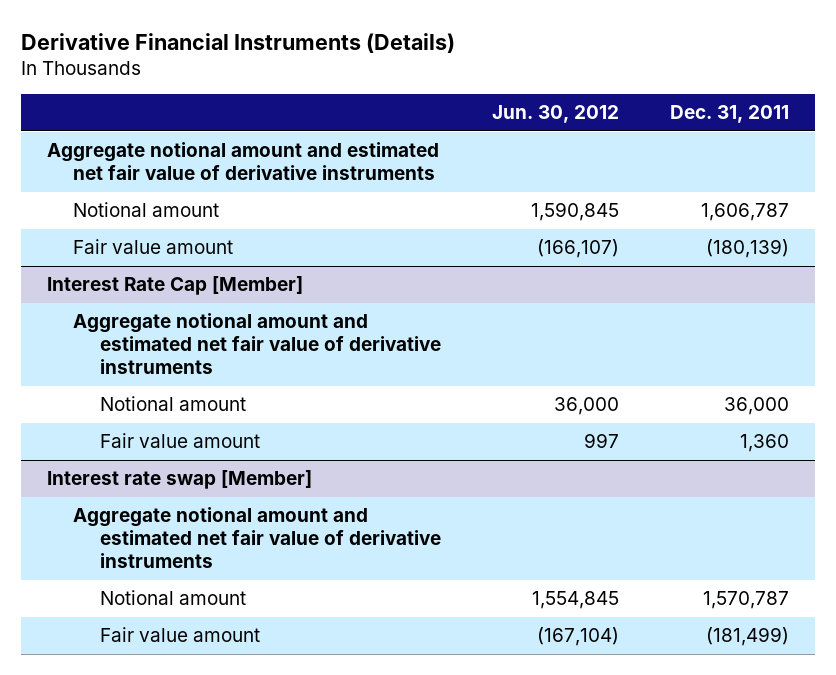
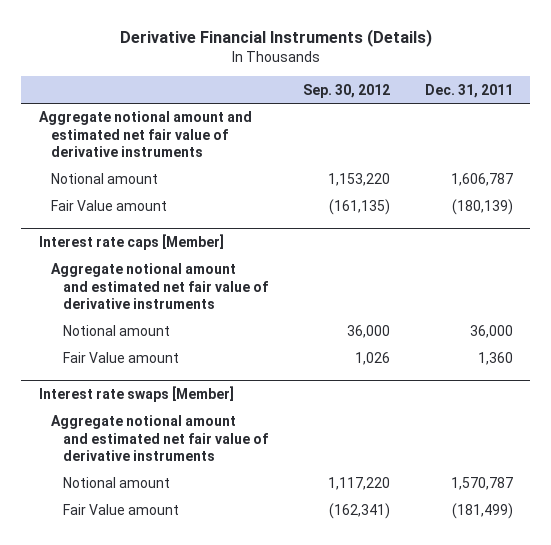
[492,105,620,124] Jun. 30, 2012 -> none
none -> [302,83,390,98] Sep. 30, 2012
[73,239,234,255] Fair value amount -> [50,200,167,212] Fair Value amount
[46,276,303,296] Interest Rate Cap [Member] -> [38,234,224,251] Interest rate caps [Member]
[99,433,260,449] Fair value amount -> [63,352,180,364] Fair Value amount
[46,470,312,490] Interest rate swap [Member] -> [38,386,234,403] Interest rate swaps [Member]
[99,627,260,643] Fair value amount -> [63,504,180,516] Fair Value amount

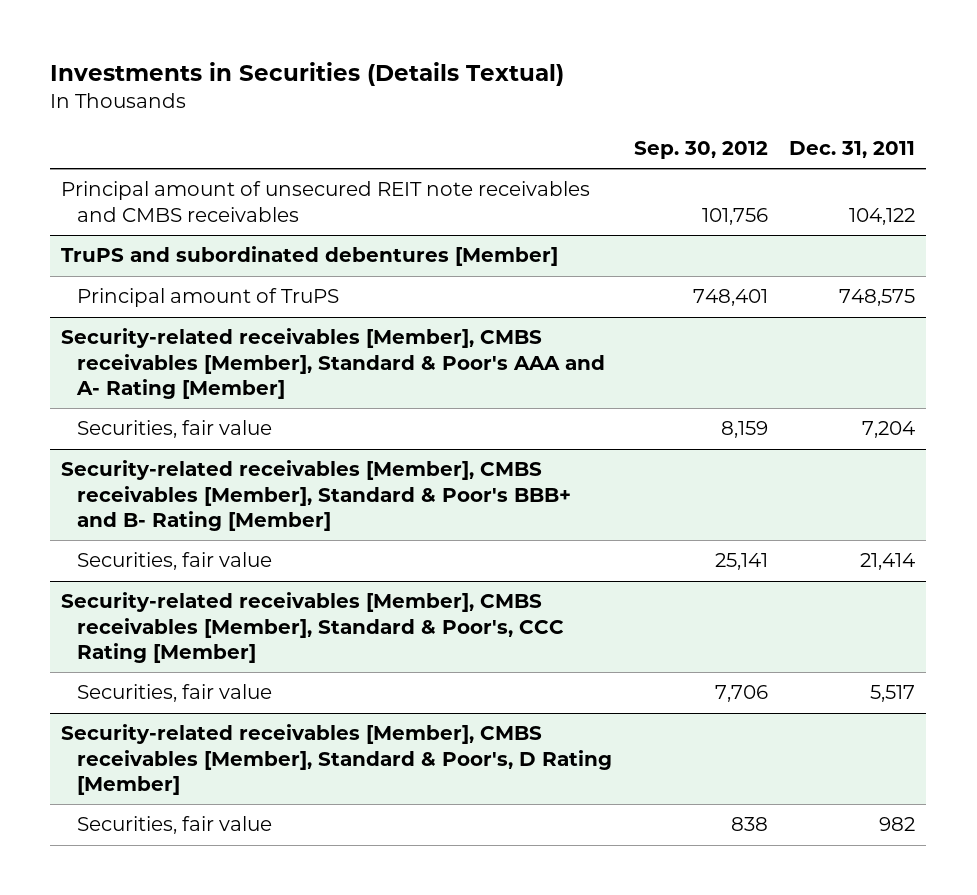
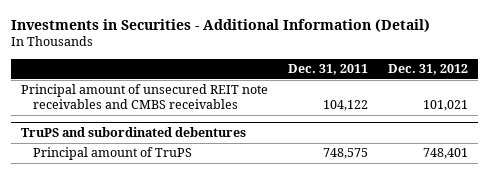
[50,61,565,86] Investments in Securities (Details Textual) -> [10,18,430,32] Investments in Securities - Additional Information (Detail)
[633,140,768,159] Sep. 30, 2012 -> none
none -> [387,64,468,76] Dec. 31, 2012
[61,246,559,267] TruPS and subordinated debentures [Member] -> [20,126,246,137] TruPS and subordinated debentures
[61,328,605,399] Security-related receivables [Member], CMBS receivables [Member], Standard & Poor's AAA and A- Rating [Member] -> none
[76,420,272,439] Securities, fair value -> none
[61,460,571,531] Security-related receivables [Member], CMBS receivables [Member], Standard & Poor's BBB+ and B- Rating [Member] -> none
[76,552,272,571] Securities, fair value -> none
[61,592,564,663] Security-related receivables [Member], CMBS receivables [Member], Standard & Poor's, CCC Rating [Member] -> none
[76,684,272,703] Securities, fair value -> none
[61,724,612,795] Security-related receivables [Member], CMBS receivables [Member], Standard & Poor's, D Rating [Member] -> none
[76,816,272,835] Securities, fair value -> none

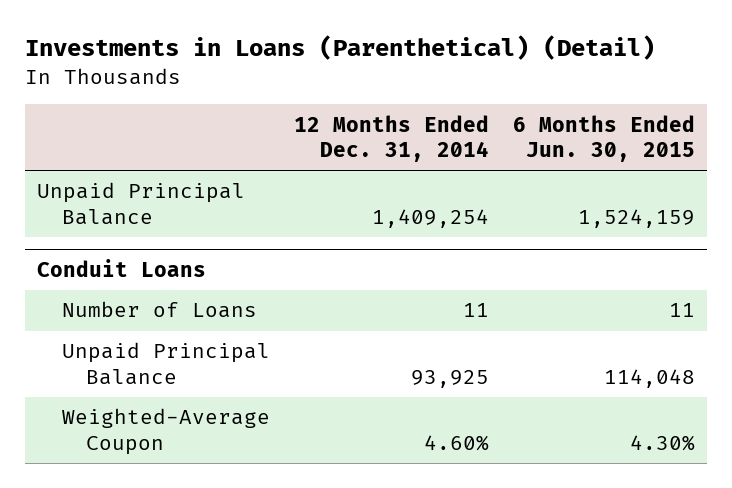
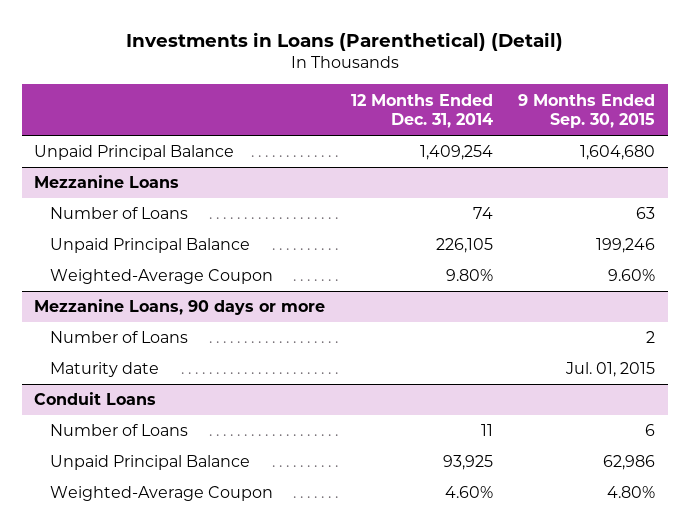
[513,114,696,163] 6 Months Ended Jun. 30, 2015 -> none
none -> [518,93,656,129] 9 Months Ended Sep. 30, 2015
none -> [34,175,180,189] Mezzanine Loans
none -> [49,207,188,220] Number of Loans
none -> [49,238,250,254] Unpaid Principal Balance
none -> [49,269,273,285] Weighted-Average Coupon
none -> [34,299,326,316] Mezzanine Loans, 90 days or more
none -> [49,331,188,344] Number of Loans
none -> [49,362,159,378] Maturity date

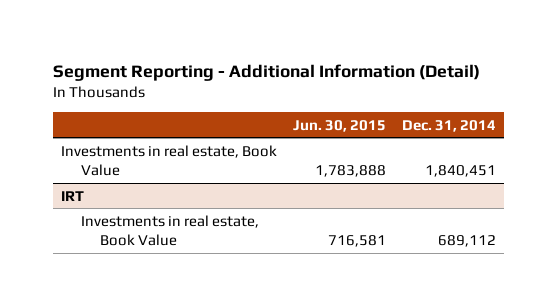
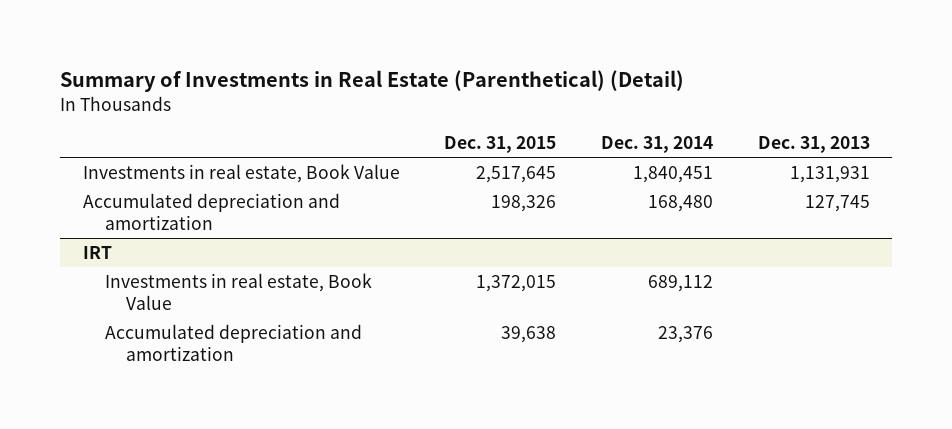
[53,63,481,81] Segment Reporting - Additional Information (Detail) -> [60,70,685,93] Summary of Investments in Real Estate (Parenthetical) (Detail)
[293,119,387,132] Jun. 30, 2015 -> none
none -> [444,136,557,154] Dec. 31, 2015
none -> [757,136,870,154] Dec. 31, 2013
none -> [82,192,340,230] Accumulated depreciation and amortization
none -> [104,323,362,361] Accumulated depreciation and amortization

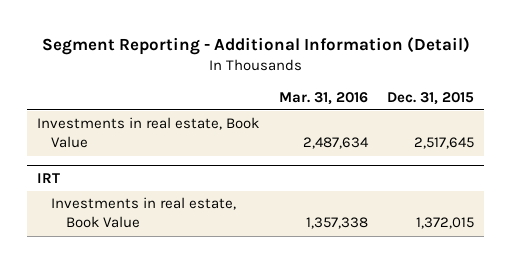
[60,70,685,93] Summary of Investments in Real Estate (Parenthetical) (Detail) -> [41,36,470,55] Segment Reporting - Additional Information (Detail)
[601,136,714,154] Dec. 31, 2014 -> none
[757,136,870,154] Dec. 31, 2013 -> none
none -> [278,91,368,105] Mar. 31, 2016
[82,192,340,230] Accumulated depreciation and amortization -> none
[104,323,362,361] Accumulated depreciation and amortization -> none

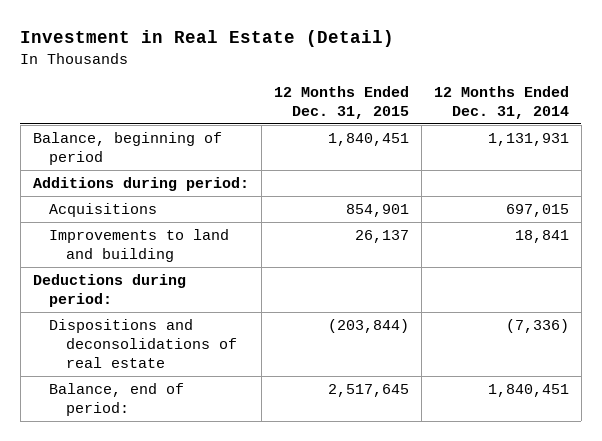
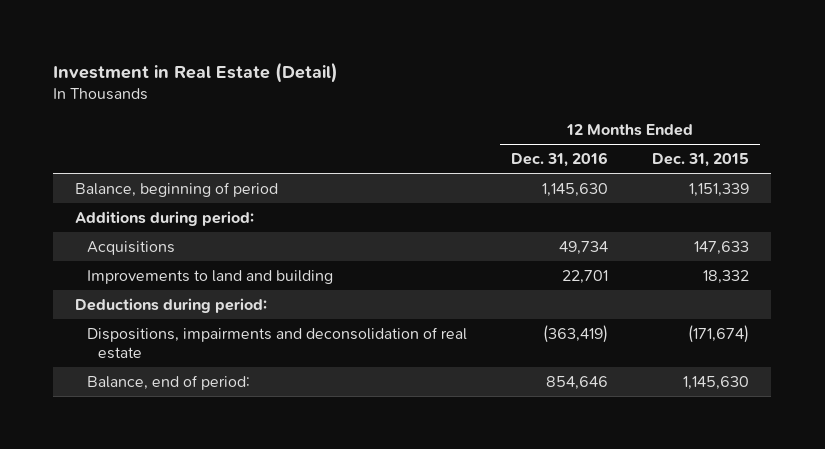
[433,85,569,119] 12 Months Ended Dec. 31, 2014 -> none
none -> [511,151,609,167] Dec. 31, 2016
[327,132,409,146] 1,840,451 -> [689,182,750,197] 1,151,339
[345,203,409,217] 854,901 -> [694,240,750,255] 147,633
[354,229,409,243] 26,137 -> [703,269,750,284] 18,332
[49,318,237,369] Dispositions and deconsolidations of real estate -> [86,326,467,359] Dispositions, impairments and deconsolidation of real estate
[327,318,409,333] (203,844) -> [688,324,750,343] (171,674)
[327,383,409,397] 2,517,645 -> [683,375,750,390] 1,145,630

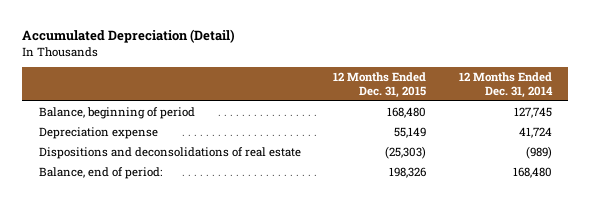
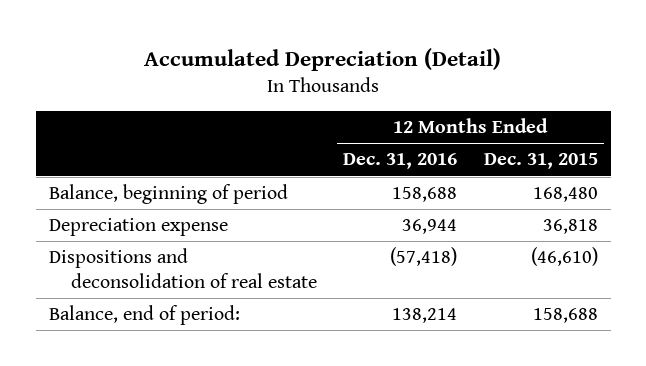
[458,72,553,99] 12 Months Ended Dec. 31, 2014 -> none
none -> [343,153,458,170] Dec. 31, 2016
[394,126,427,138] 55,149 -> [542,219,598,235] 36,818
[38,146,301,159] Dispositions and deconsolidations of real estate -> [48,248,317,289] Dispositions and deconsolidation of real estate
[385,145,427,159] (25,303) -> [530,247,598,267] (46,610)
[389,166,427,178] 198,326 -> [532,308,598,324] 158,688

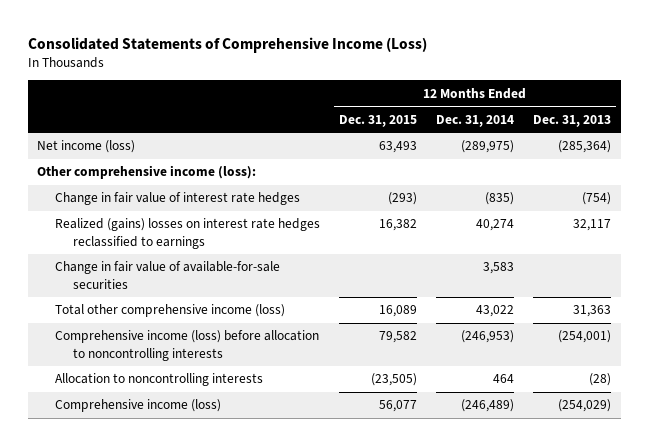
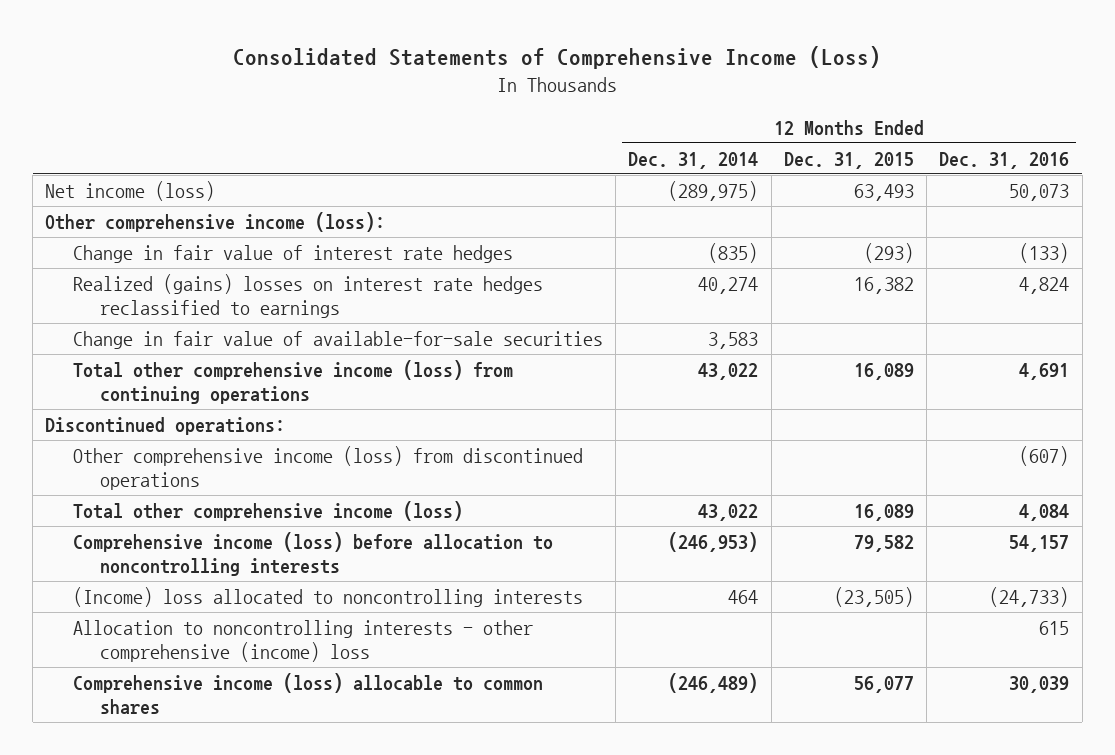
[533,114,612,127] Dec. 31, 2013 -> none
none -> [939,151,1070,169] Dec. 31, 2016
none -> [72,360,513,405] Total other comprehensive income (loss) from continuing operations
none -> [45,417,286,436] Discontinued operations:
none -> [72,446,583,491] Other comprehensive income (loss) from discontinued operations
[55,373,264,387] Allocation to noncontrolling interests -> [72,587,583,608] (Income) loss allocated to noncontrolling interests
none -> [72,620,533,663] Allocation to noncontrolling interests - other comprehensive (income) loss
[55,399,222,413] Comprehensive income (loss) -> [72,673,543,715] Comprehensive income (loss) allocable to common shares

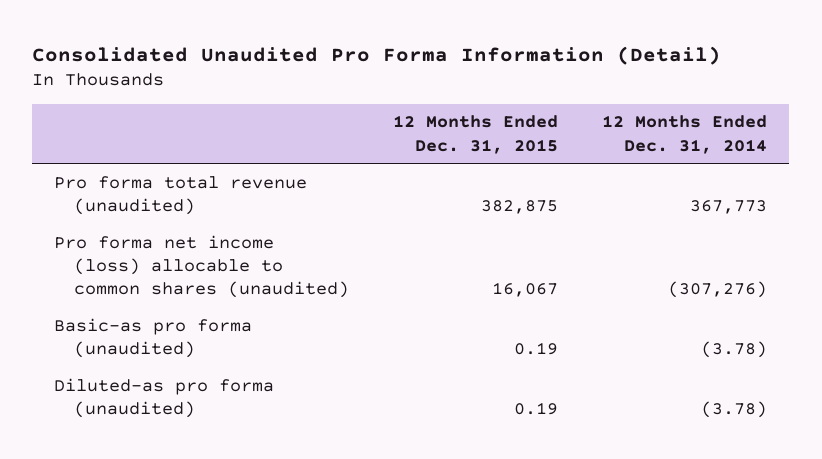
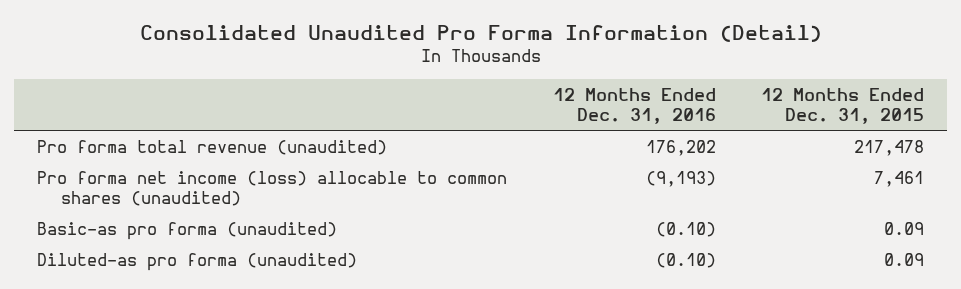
[602,115,768,154] 12 Months Ended Dec. 31, 2014 -> none
none -> [552,87,716,124] 12 Months Ended Dec. 31, 2016
[481,199,559,214] 382,875 -> [854,140,925,157] 217,478
[492,282,559,298] 16,067 -> [874,171,925,188] 7,461
[514,341,559,355] 0.19 -> [884,222,925,236] 0.09
[514,401,559,415] 0.19 -> [884,253,925,267] 0.09

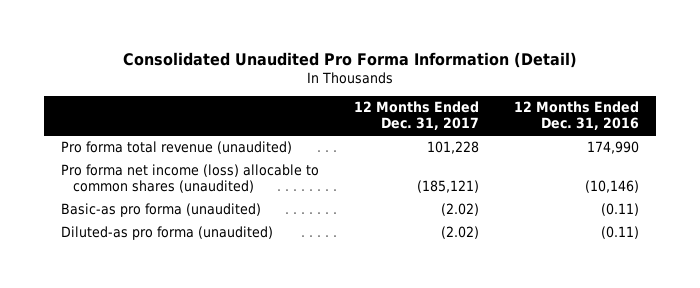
[761,87,925,124] 12 Months Ended Dec. 31, 2015 -> none
none -> [354,101,480,131] 12 Months Ended Dec. 31, 2017
[645,140,716,157] 176,202 -> [586,141,639,155] 174,990
[645,171,716,188] (9,193) -> [584,180,639,194] (10,146)
[655,222,716,238] (0.10) -> [600,203,639,217] (0.11)
[655,253,716,269] (0.10) -> [600,226,639,240] (0.11)

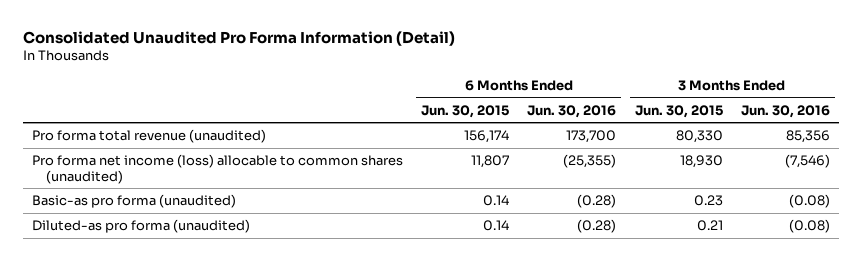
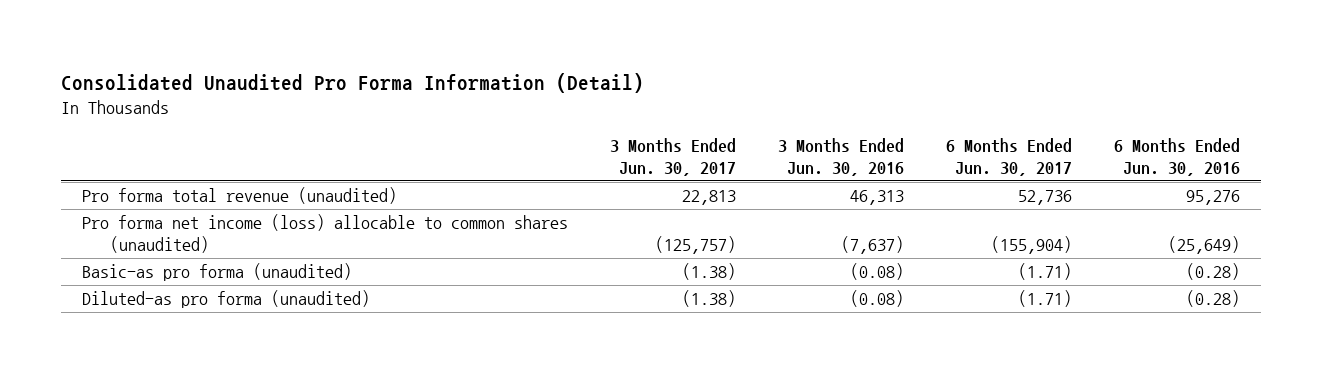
[421,104,510,118] Jun. 30, 2015 -> none
[634,104,723,118] Jun. 30, 2015 -> none
none -> [610,137,737,177] 3 Months Ended Jun. 30, 2017
none -> [946,137,1073,177] 6 Months Ended Jun. 30, 2017
[566,130,617,144] 173,700 -> [1186,190,1241,206] 95,276
[786,130,831,144] 85,356 -> [850,190,905,206] 46,313
[563,154,617,169] (25,355) -> [1168,236,1241,255] (25,649)
[785,154,831,169] (7,546) -> [841,236,905,255] (7,637)

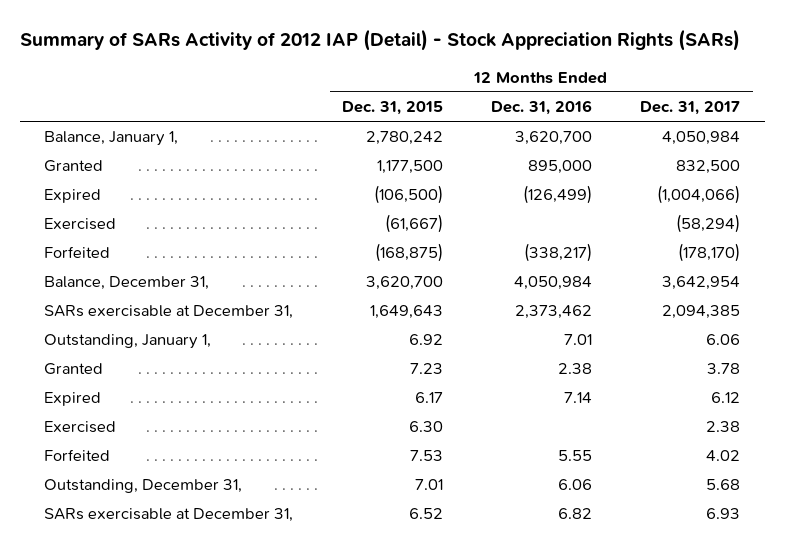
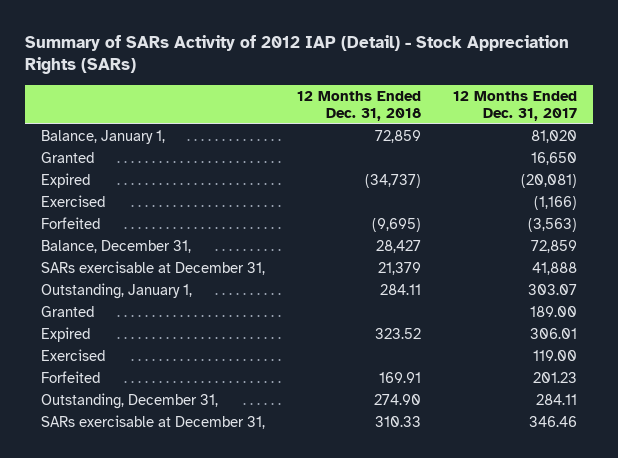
[341,101,443,116] Dec. 31, 2015 -> none
[491,100,593,116] Dec. 31, 2016 -> none
none -> [296,90,421,121] 12 Months Ended Dec. 31, 2018
[662,131,741,146] 4,050,984 -> [530,129,577,143] 81,020
[676,160,741,175] 832,500 -> [530,151,577,165] 16,650
[657,185,741,205] (1,004,066) -> [520,173,577,188] (20,081)
[676,214,741,234] (58,294) -> [533,195,577,210] (1,166)
[678,243,741,263] (178,170) -> [527,217,577,232] (3,563)
[662,276,741,291] 3,642,954 -> [530,239,577,253] 72,859
[662,305,741,320] 2,094,385 -> [531,261,577,275] 41,888
[706,334,741,346] 6.06 -> [527,283,577,295] 303.07
[707,363,741,375] 3.78 -> [529,305,577,317] 189.00
[711,392,741,404] 6.12 -> [529,327,577,339] 306.01
[706,421,741,433] 2.38 -> [532,349,577,361] 119.00
[706,450,741,462] 4.02 -> [532,371,577,383] 201.23
[706,479,741,491] 5.68 -> [535,393,577,405] 284.11
[706,508,741,520] 6.93 -> [528,415,577,427] 346.46

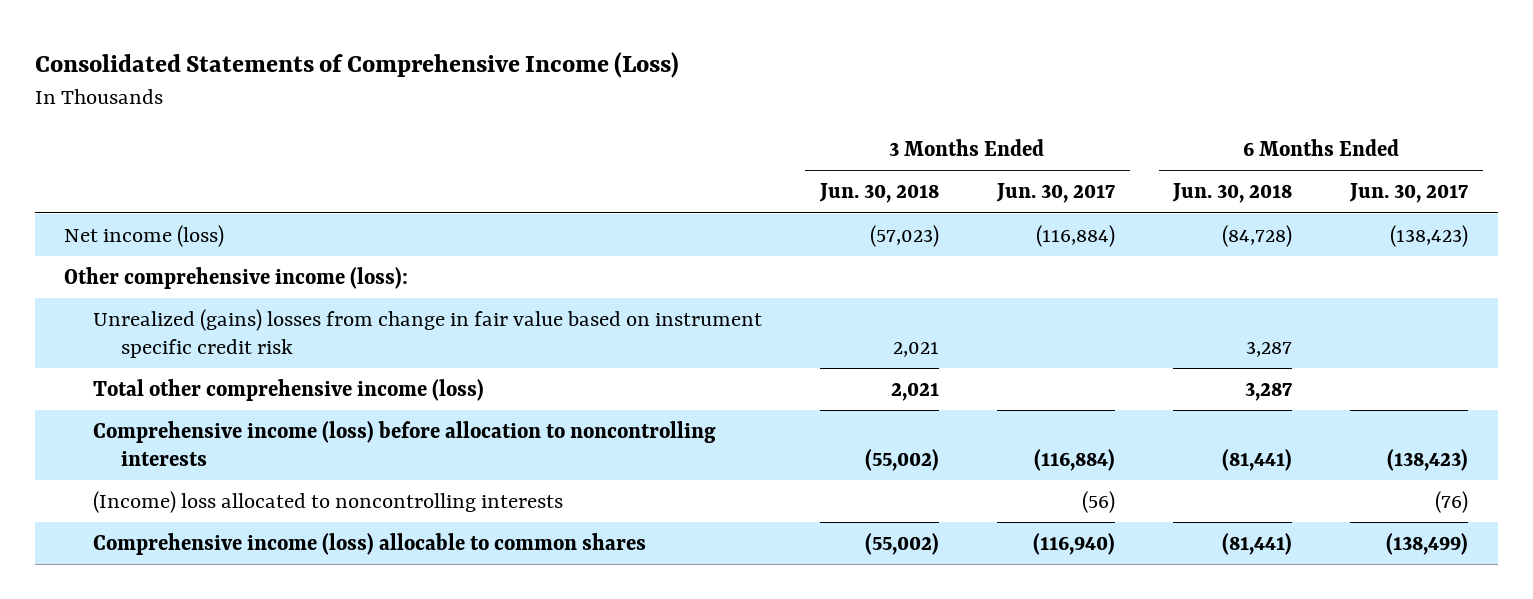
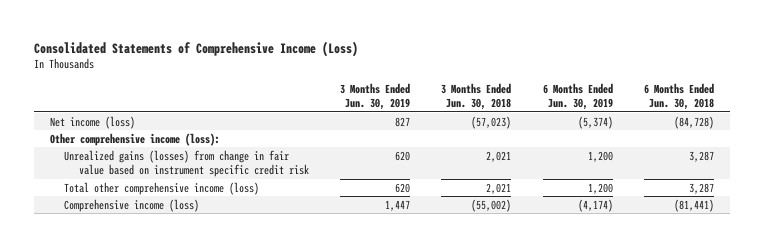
[996,183,1116,204] Jun. 30, 2017 -> none
[1349,183,1469,204] Jun. 30, 2017 -> none
none -> [340,82,411,111] 3 Months Ended Jun. 30, 2019
none -> [542,82,613,111] 6 Months Ended Jun. 30, 2019
[92,309,762,358] Unrealized (gains) losses from change in fair value based on instrument specific credit risk -> [64,149,309,178] Unrealized gains (losses) from change in fair value based on instrument specific credit risk
[92,421,716,466] Comprehensive income (loss) before allocation to noncontrolling interests -> none
[92,491,563,514] (Income) loss allocated to noncontrolling interests -> none
[92,533,646,556] Comprehensive income (loss) allocable to common shares -> [64,198,200,212] Comprehensive income (loss)

